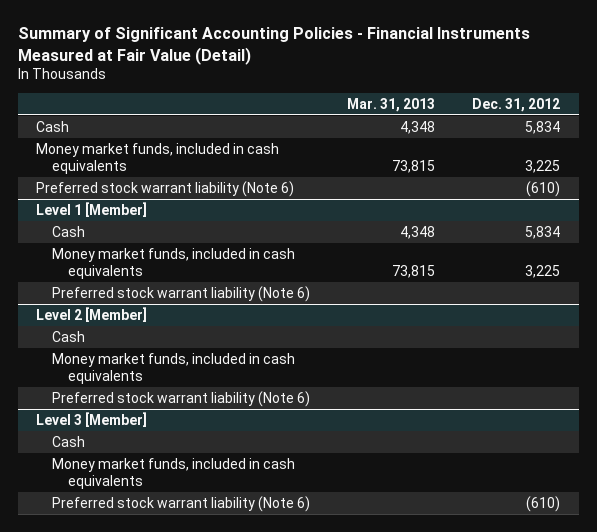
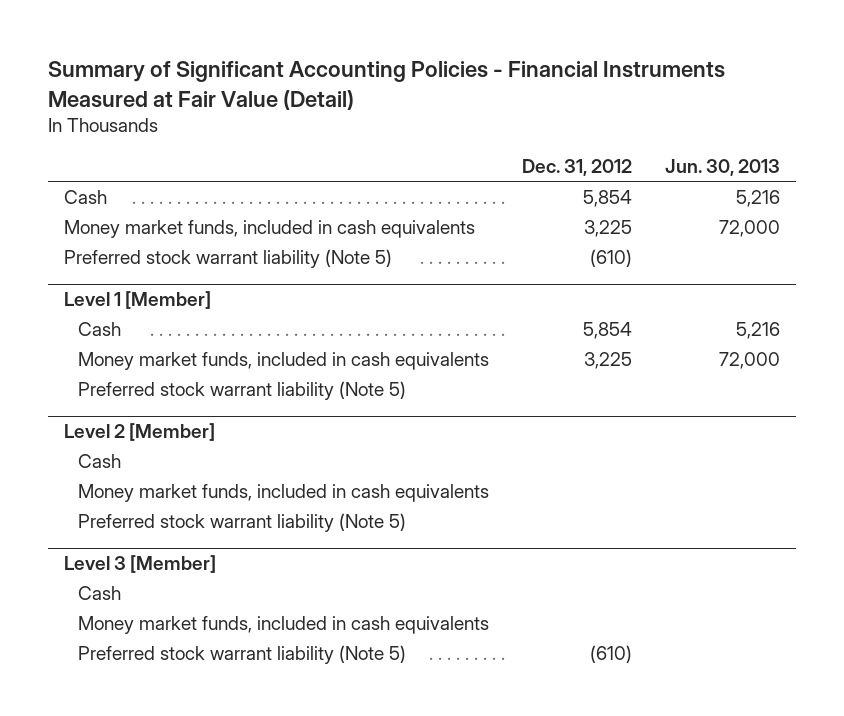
[347,97,436,112] Mar. 31, 2013 -> none
none -> [664,159,780,177] Jun. 30, 2013
[525,120,561,134] 5,834 -> [582,189,632,207] 5,854
[36,180,295,197] Preferred stock warrant liability (Note 6) -> [64,248,393,268] Preferred stock warrant liability (Note 5)
[525,225,561,239] 5,834 -> [582,321,632,339] 5,854
[52,285,311,302] Preferred stock warrant liability (Note 6) -> [78,380,407,400] Preferred stock warrant liability (Note 5)
[52,390,311,407] Preferred stock warrant liability (Note 6) -> [78,512,407,532] Preferred stock warrant liability (Note 5)
[52,495,311,512] Preferred stock warrant liability (Note 6) -> [78,644,407,664] Preferred stock warrant liability (Note 5)

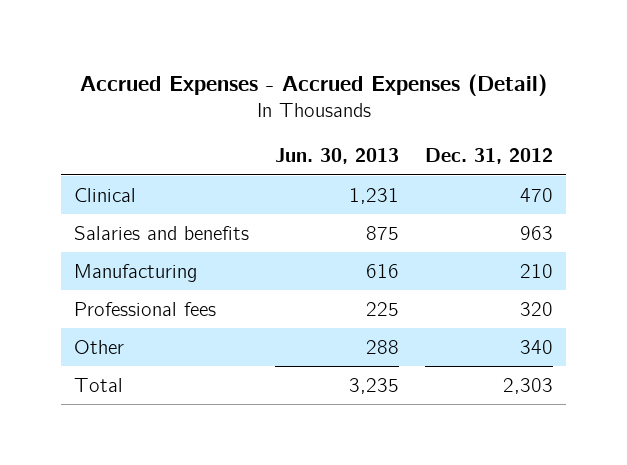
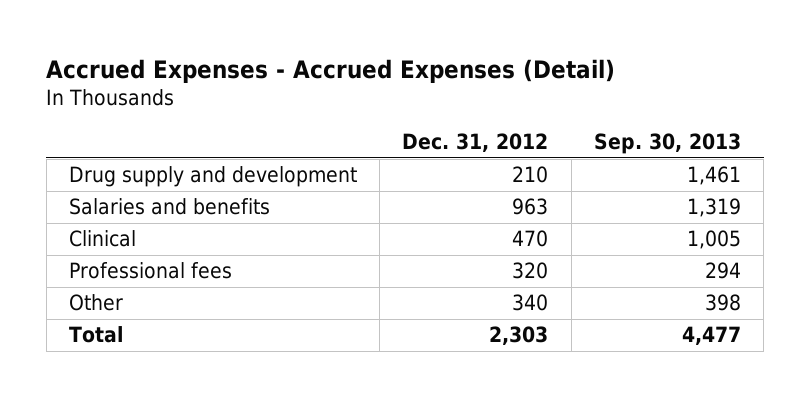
[275,148,400,165] Jun. 30, 2013 -> none
none -> [594,133,742,155] Sep. 30, 2013
none -> [68,166,357,188] Drug supply and development
[74,263,198,282] Manufacturing -> none
[74,187,137,202] Clinical -> [68,230,136,248] Clinical

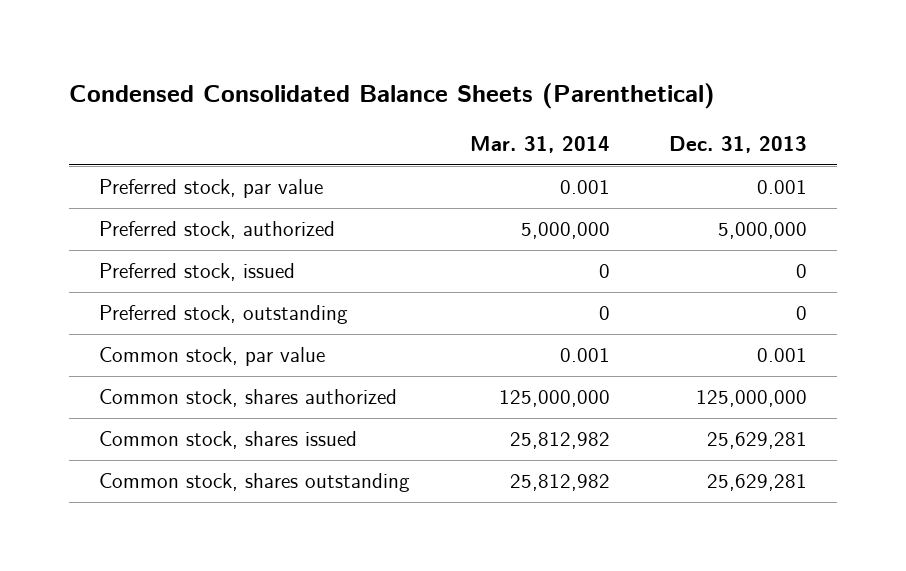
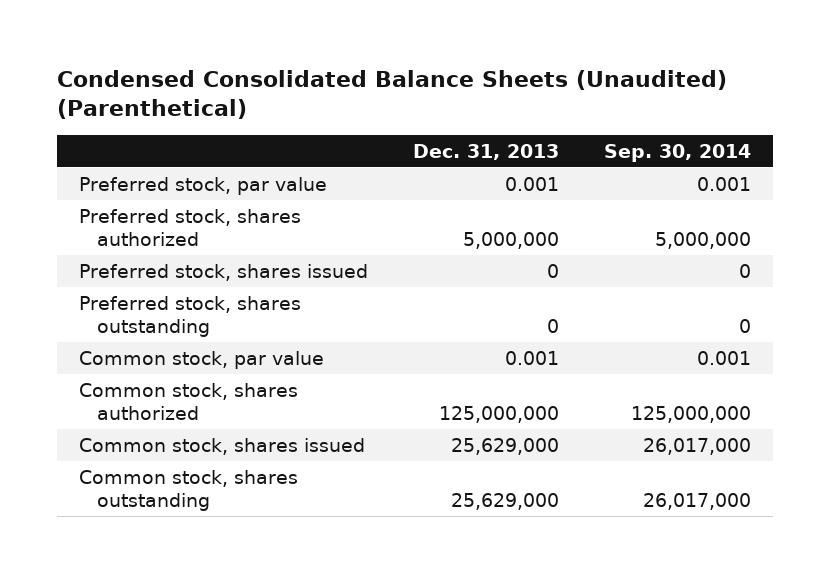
[68,82,715,109] Condensed Consolidated Balance Sheets (Parenthetical) -> [57,69,728,119] Condensed Consolidated Balance Sheets (Unaudited) (Parenthetical)
[469,136,610,154] Mar. 31, 2014 -> none
none -> [604,143,752,162] Sep. 30, 2014
[98,221,335,240] Preferred stock, authorized -> [79,208,302,246] Preferred stock, shares authorized
[98,263,295,282] Preferred stock, issued -> [79,263,369,281] Preferred stock, shares issued
[98,305,348,325] Preferred stock, outstanding -> [79,295,302,337] Preferred stock, shares outstanding
[707,432,808,450] 25,629,281 -> [451,437,560,455] 25,629,000
[707,474,808,492] 25,629,281 -> [451,492,560,510] 25,629,000

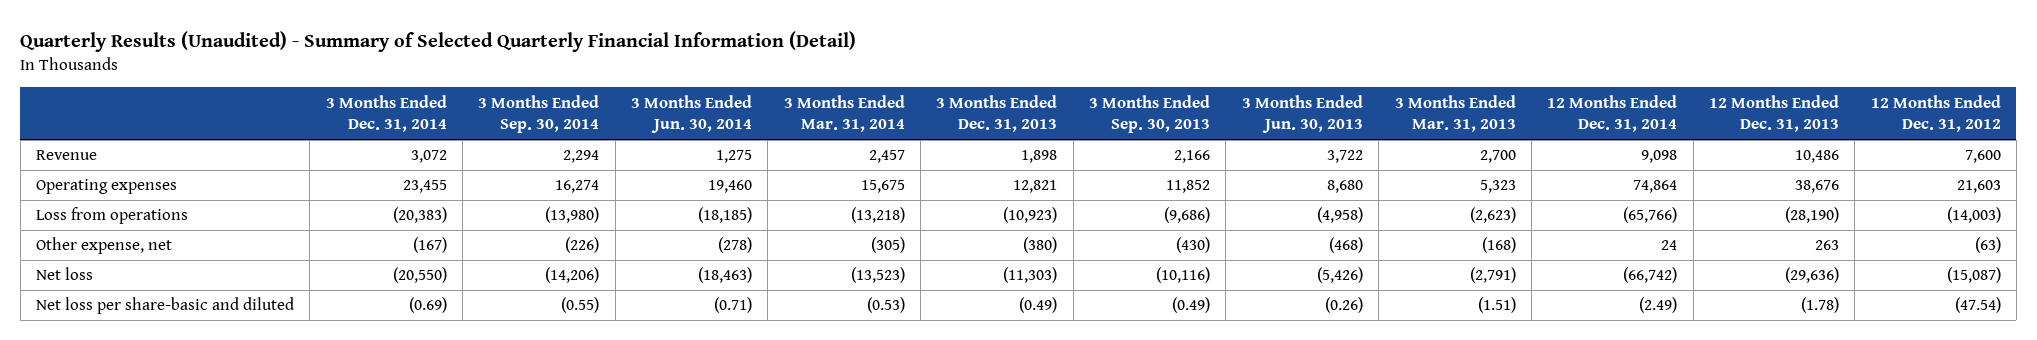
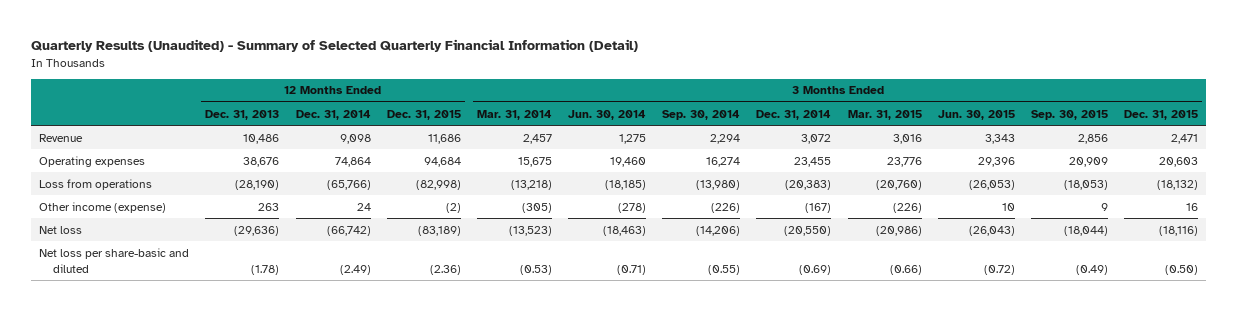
[936,94,1058,133] 3 Months Ended Dec. 31, 2013 -> none
[1089,94,1211,134] 3 Months Ended Sep. 30, 2013 -> none
[1241,94,1363,134] 3 Months Ended Jun. 30, 2013 -> none
[1394,94,1516,133] 3 Months Ended Mar. 31, 2013 -> none
[1870,94,2001,133] 12 Months Ended Dec. 31, 2012 -> none
none -> [386,109,461,120] Dec. 31, 2015
none -> [847,109,922,120] Mar. 31, 2015
none -> [937,109,1015,120] Jun. 30, 2015
none -> [1030,109,1108,120] Sep. 30, 2015
none -> [1124,109,1199,120] Dec. 31, 2015
[35,237,172,255] Other expense, net -> [39,201,167,213] Other income (expense)

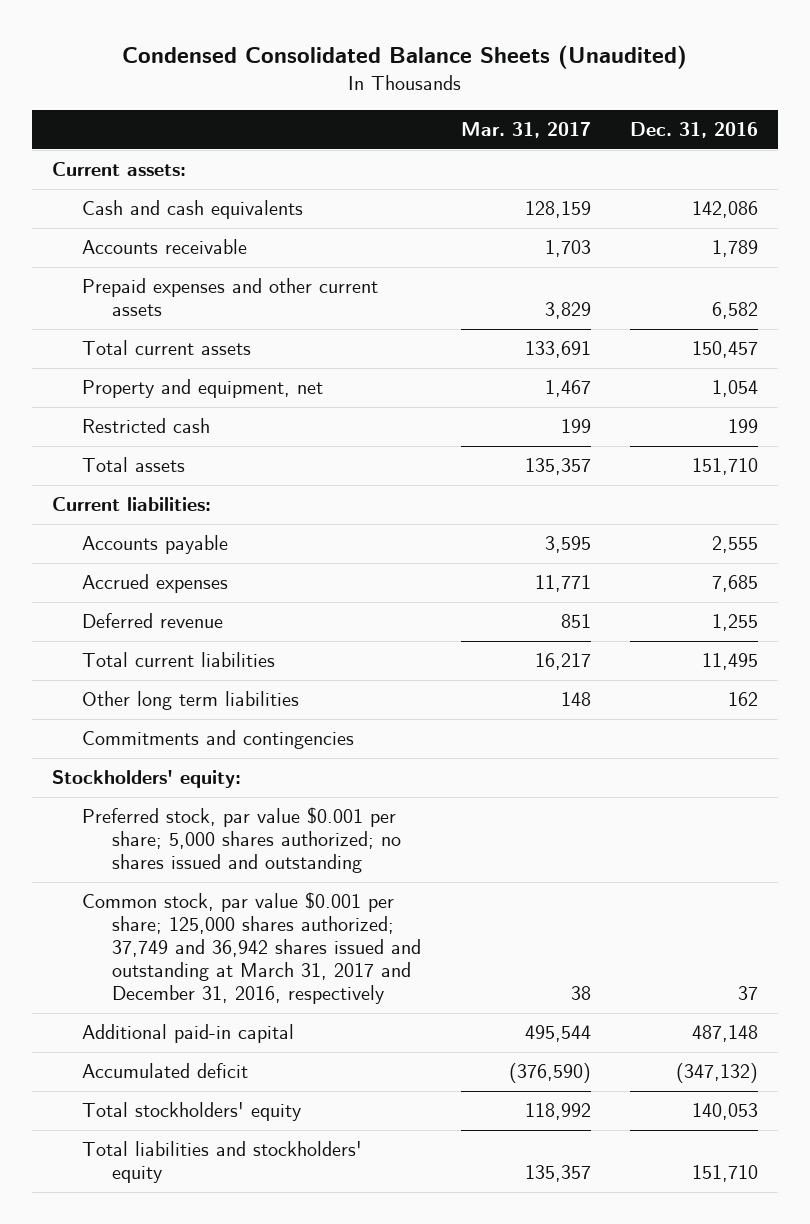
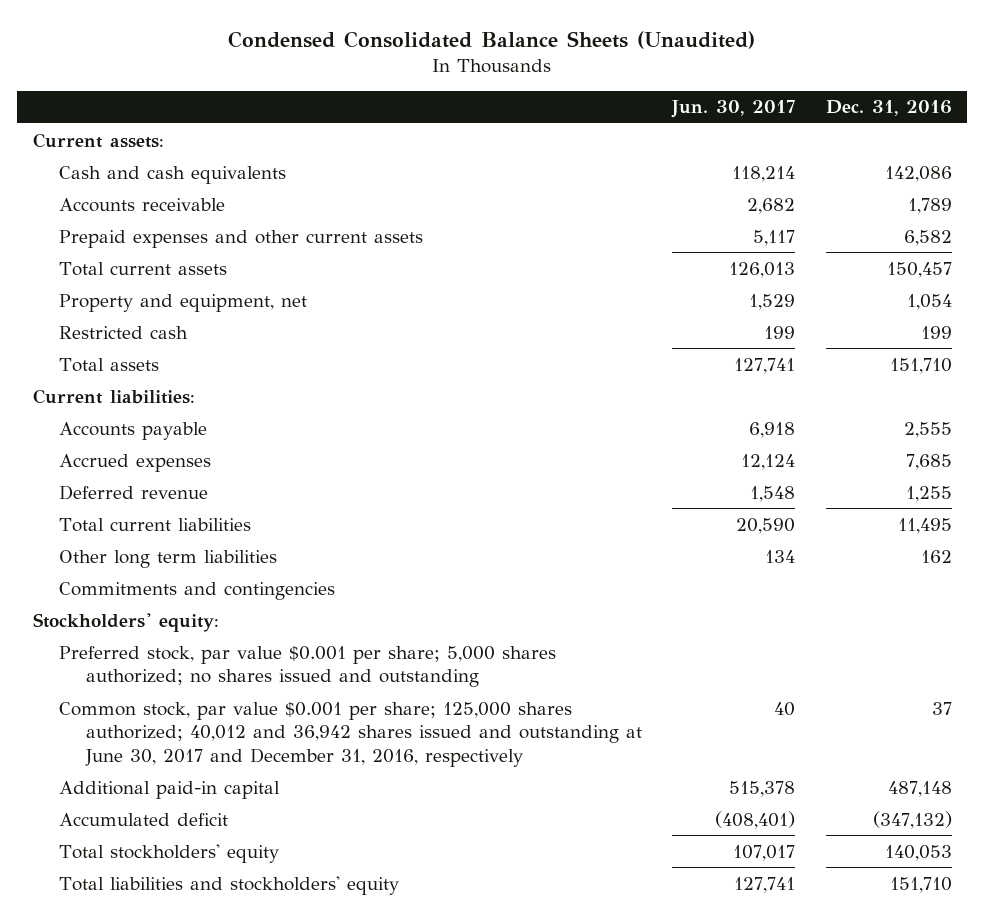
[460,122,591,139] Mar. 31, 2017 -> none
none -> [671,100,796,119] Jun. 30, 2017
[82,892,422,1005] Common stock, par value $0.001 per share; 125,000 shares authorized; 37,749 and 36,942 shares issued and outstanding at March 31, 2017 and December 31, 2016, respectively -> [59,701,642,767] Common stock, par value $0.001 per share; 125,000 shares authorized; 40,012 and 36,942 shares issued and outstanding at June 30, 2017 and December 31, 2016, respectively

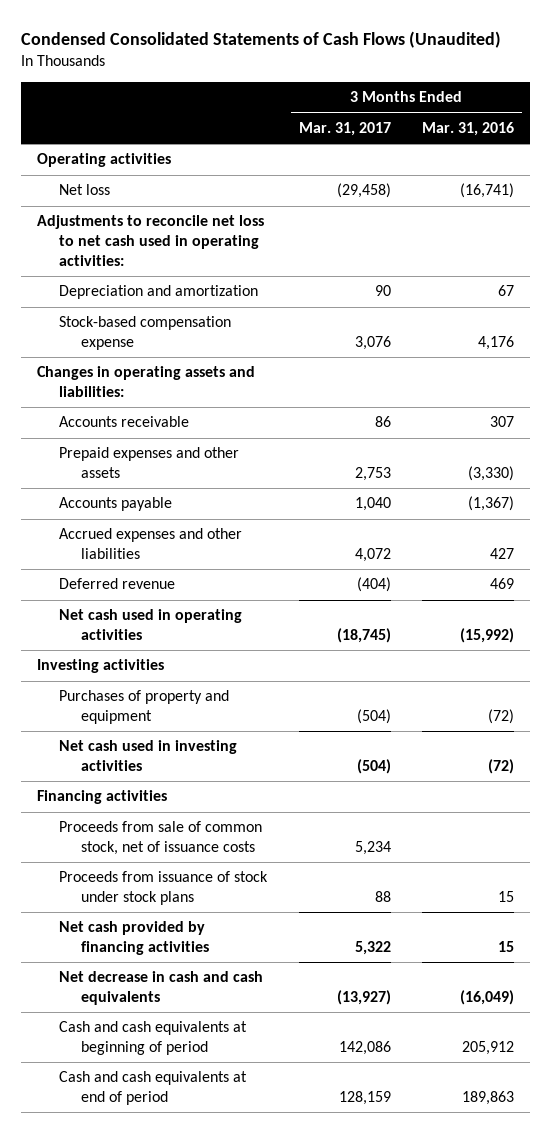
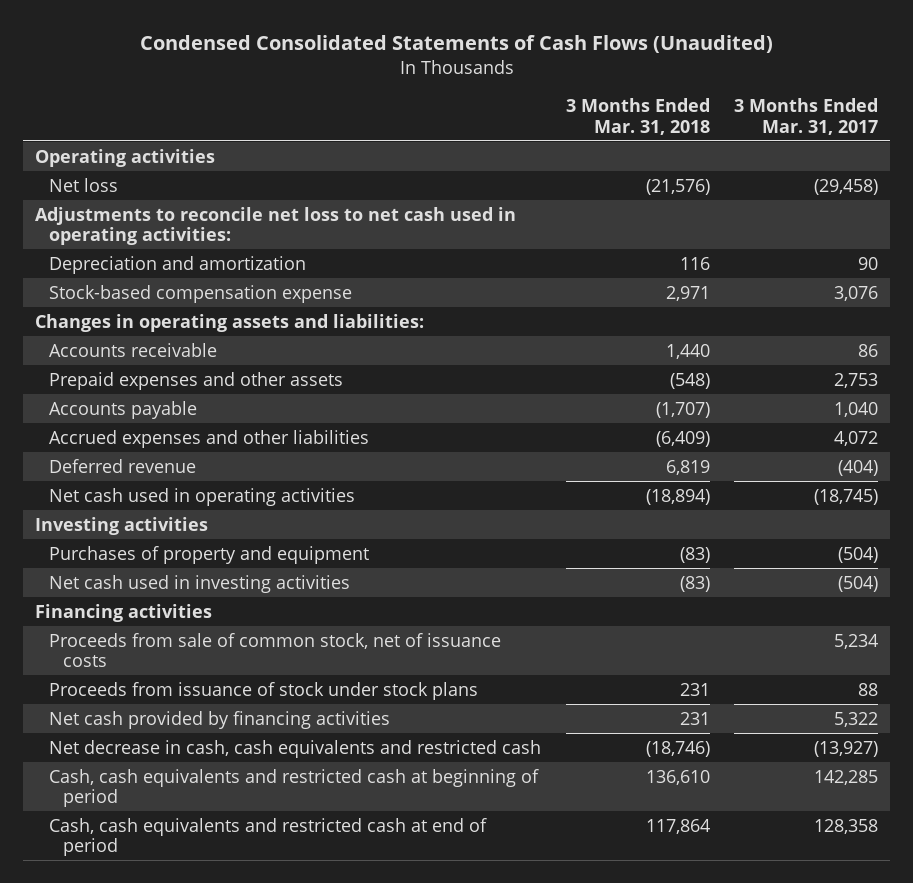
[422,121,515,136] Mar. 31, 2016 -> none
none -> [565,98,710,135] 3 Months Ended Mar. 31, 2018
[58,971,263,1006] Net decrease in cash and cash equivalents -> [49,739,542,758] Net decrease in cash, cash equivalents and restricted cash
[58,1021,247,1056] Cash and cash equivalents at beginning of period -> [49,768,540,808] Cash, cash equivalents and restricted cash at beginning of period
[338,1041,391,1056] 142,086 -> [814,769,879,785] 142,285
[58,1071,247,1106] Cash and cash equivalents at end of period -> [49,817,488,857] Cash, cash equivalents and restricted cash at end of period
[338,1091,391,1106] 128,159 -> [814,818,879,834] 128,358

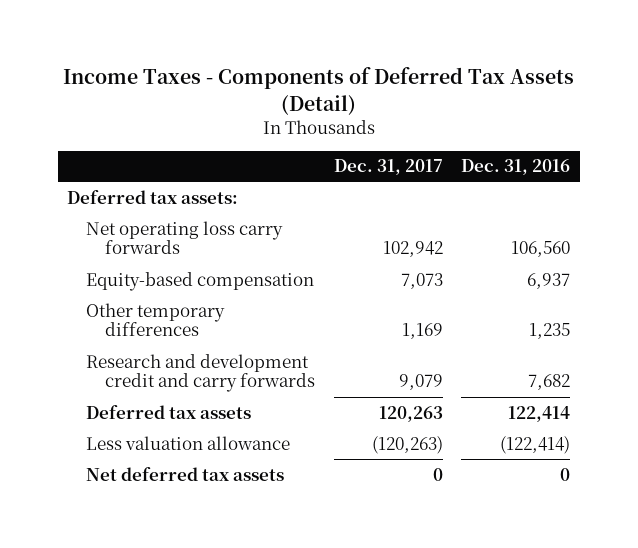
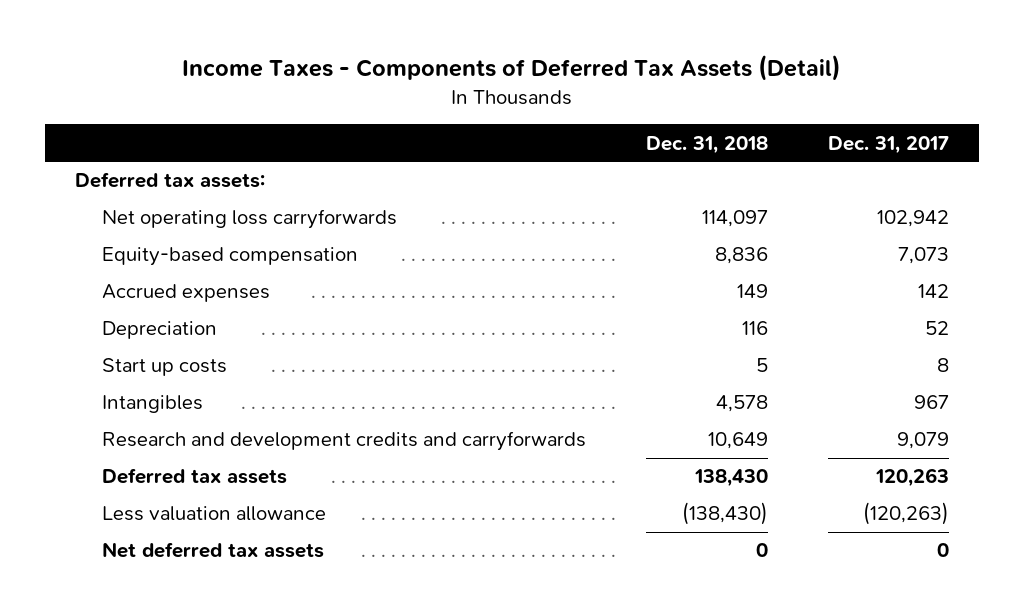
[461,159,571,176] Dec. 31, 2016 -> none
none -> [645,135,768,154] Dec. 31, 2018
[86,220,284,255] Net operating loss carry forwards -> [101,209,397,230] Net operating loss carryforwards
[86,302,226,337] Other temporary differences -> none
none -> [101,284,270,303] Accrued expenses
none -> [101,321,217,340] Depreciation
none -> [101,358,227,377] Start up costs
none -> [101,395,203,414] Intangibles
[86,353,316,393] Research and development credit and carry forwards -> [101,431,586,452] Research and development credits and carryforwards

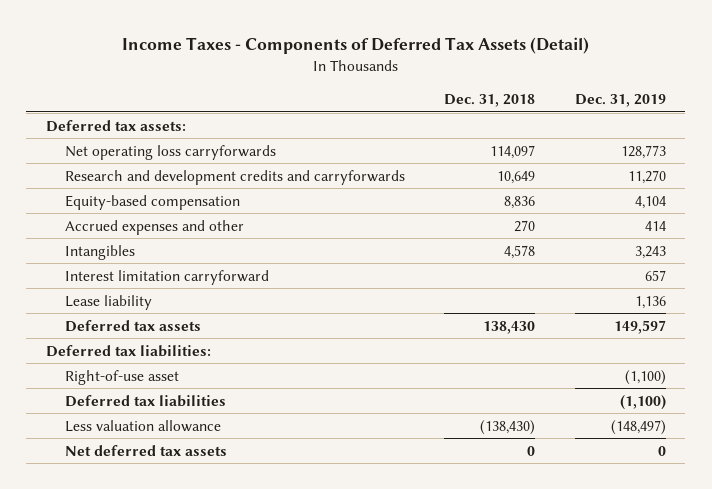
[827,135,949,154] Dec. 31, 2017 -> none
none -> [574,94,666,108] Dec. 31, 2019
[101,431,586,452] Research and development credits and carryforwards -> [64,169,405,185] Research and development credits and carryforwards
[101,321,217,340] Depreciation -> none
[101,358,227,377] Start up costs -> none
[101,284,270,303] Accrued expenses -> [64,219,244,235] Accrued expenses and other
[736,284,768,299] 149 -> [514,219,536,232] 270
none -> [64,269,269,285] Interest limitation carryforward
none -> [64,294,152,310] Lease liability
none -> [46,344,212,357] Deferred tax liabilities:
none -> [64,369,179,385] Right-of-use asset
none -> [64,394,226,407] Deferred tax liabilities

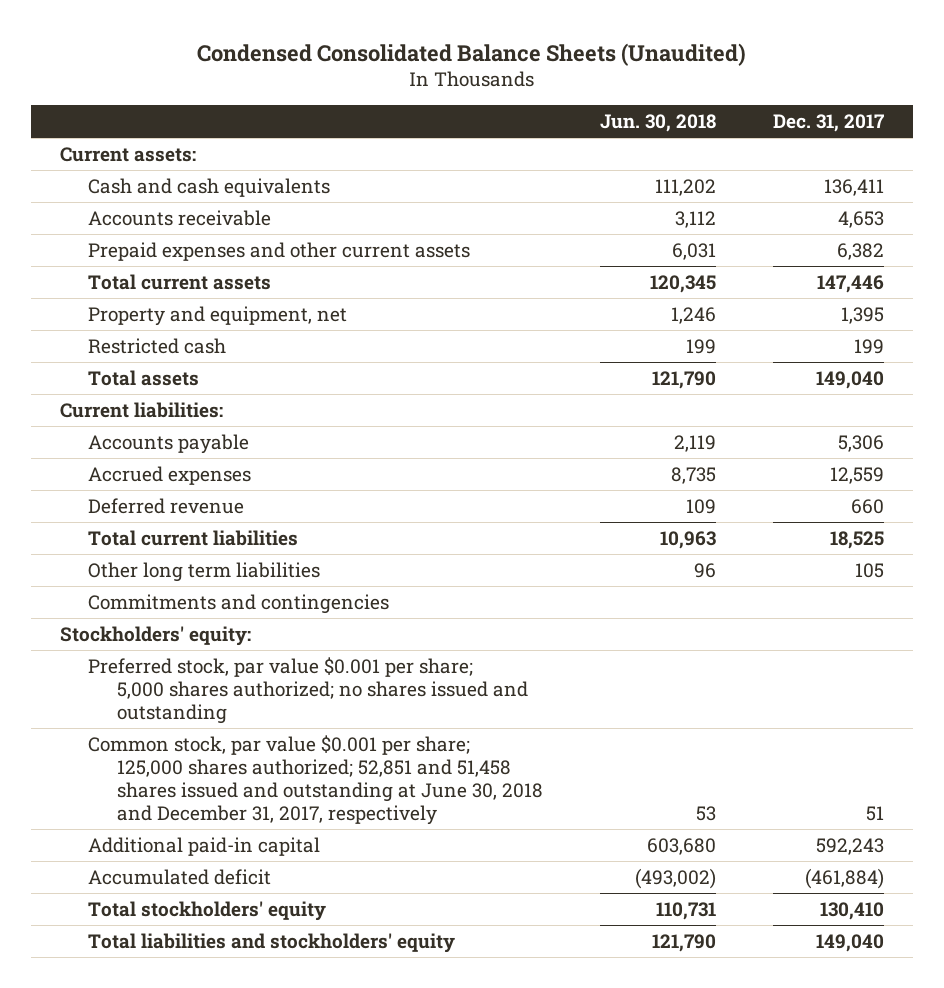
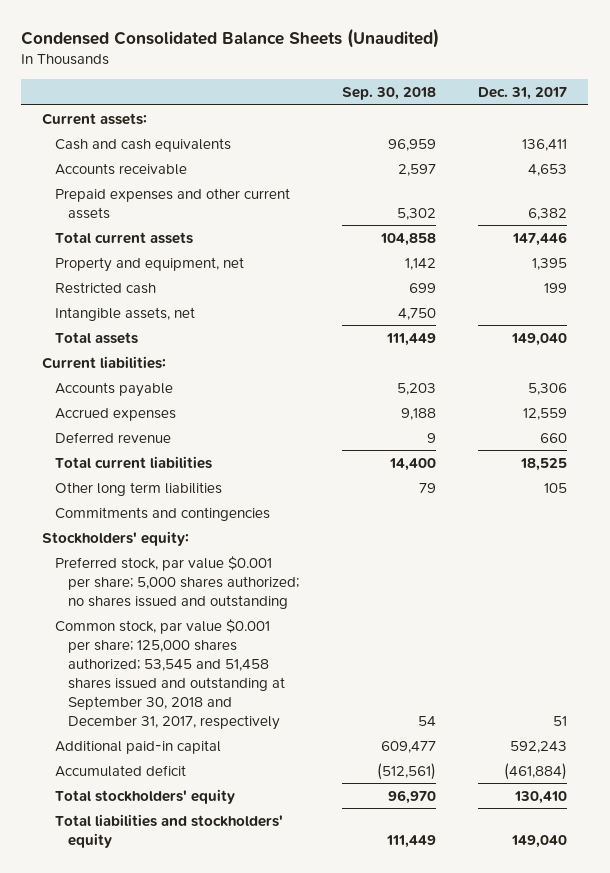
[600,113,717,132] Jun. 30, 2018 -> none
none -> [341,87,436,101] Sep. 30, 2018
none -> [55,306,196,321] Intangible assets, net
[88,734,544,825] Common stock, par value $0.001 per share; 125,000 shares authorized; 52,851 and 51,458 shares issued and outstanding at June 30, 2018 and December 31, 2017, respectively -> [55,618,286,730] Common stock, par value $0.001 per share; 125,000 shares authorized; 53,545 and 51,458 shares issued and outstanding at September 30, 2018 and December 31, 2017, respectively

